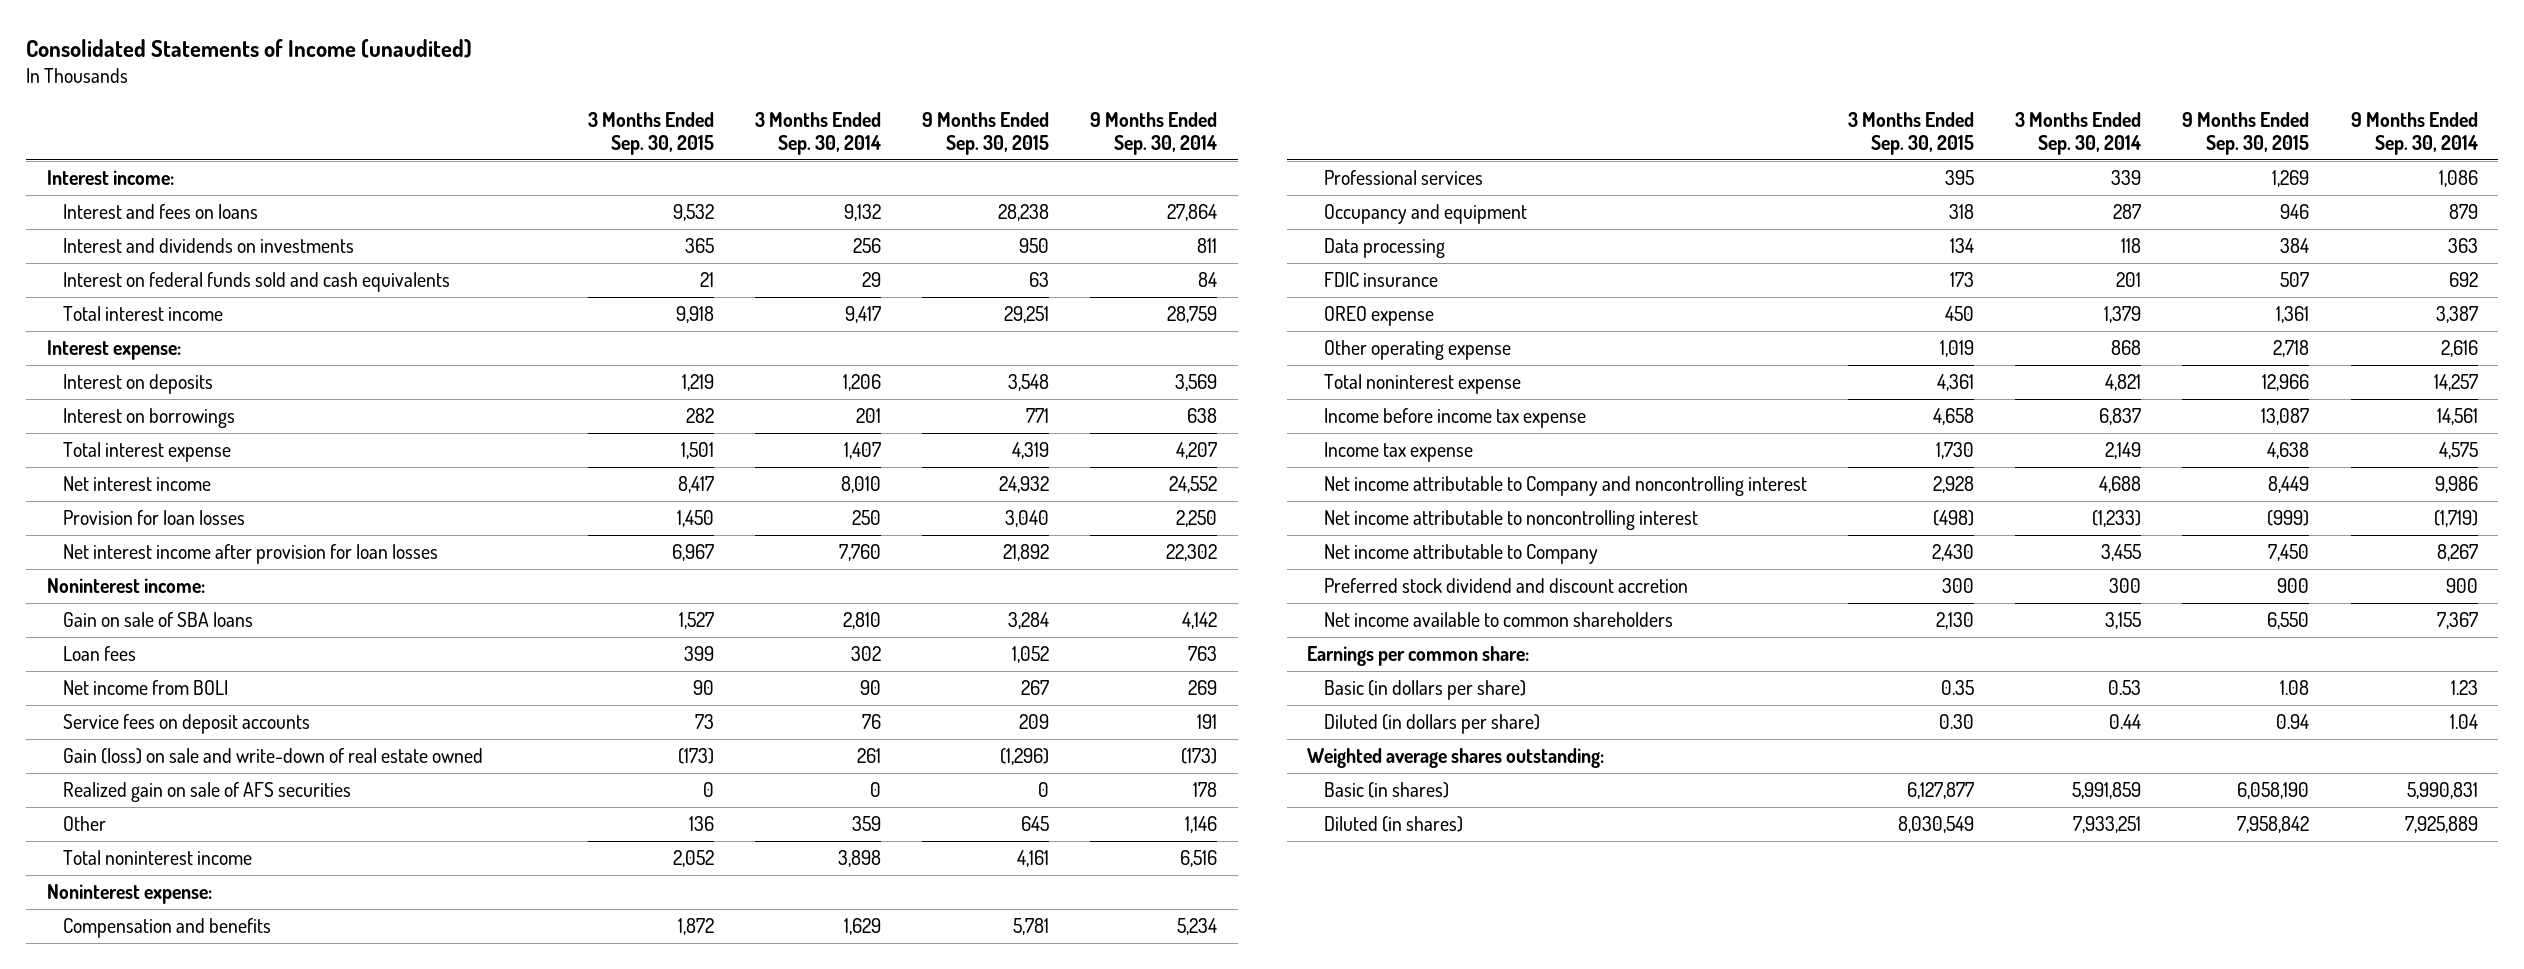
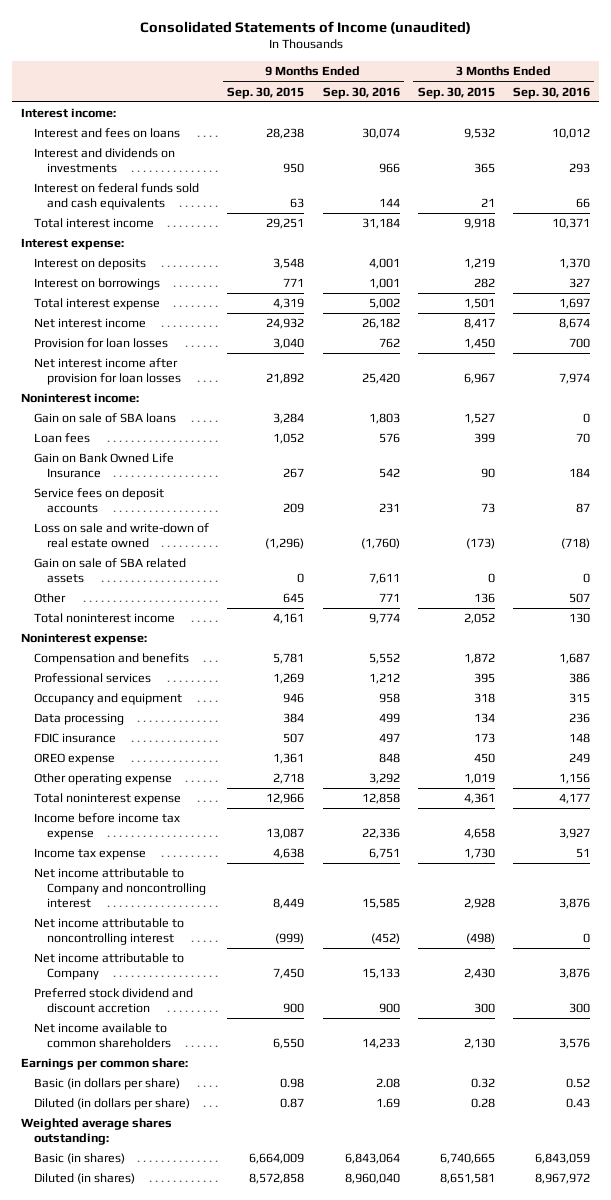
[754,111,881,155] 3 Months Ended Sep. 30, 2014 -> none
[1090,111,1218,155] 9 Months Ended Sep. 30, 2014 -> none
none -> [322,86,400,99] Sep. 30, 2016
none -> [512,86,590,99] Sep. 30, 2016
[63,680,229,696] Net income from BOLI -> [34,453,175,479] Gain on Bank Owned Life Insurance
[63,782,352,803] Realized gain on sale of AFS securities -> none
[63,748,484,765] Gain (loss) on sale and write-down of real estate owned -> [34,523,210,549] Loss on sale and write-down of real estate owned
none -> [34,558,187,584] Gain on sale of SBA related assets
[1940,680,1974,696] 0.35 -> [470,1078,495,1089] 0.32
[2280,680,2310,696] 1.08 -> [280,1078,305,1089] 0.98
[1938,714,1974,730] 0.30 -> [470,1098,495,1109] 0.28
[2276,714,2310,730] 0.94 -> [280,1098,305,1109] 0.87
[1906,782,1974,800] 6,127,877 -> [439,1153,495,1165] 6,740,665
[2237,782,2310,800] 6,058,190 -> [249,1153,305,1165] 6,664,009
[1897,816,1974,834] 8,030,549 -> [439,1173,495,1185] 8,651,581
[2237,816,2310,834] 7,958,842 -> [249,1173,305,1185] 8,572,858

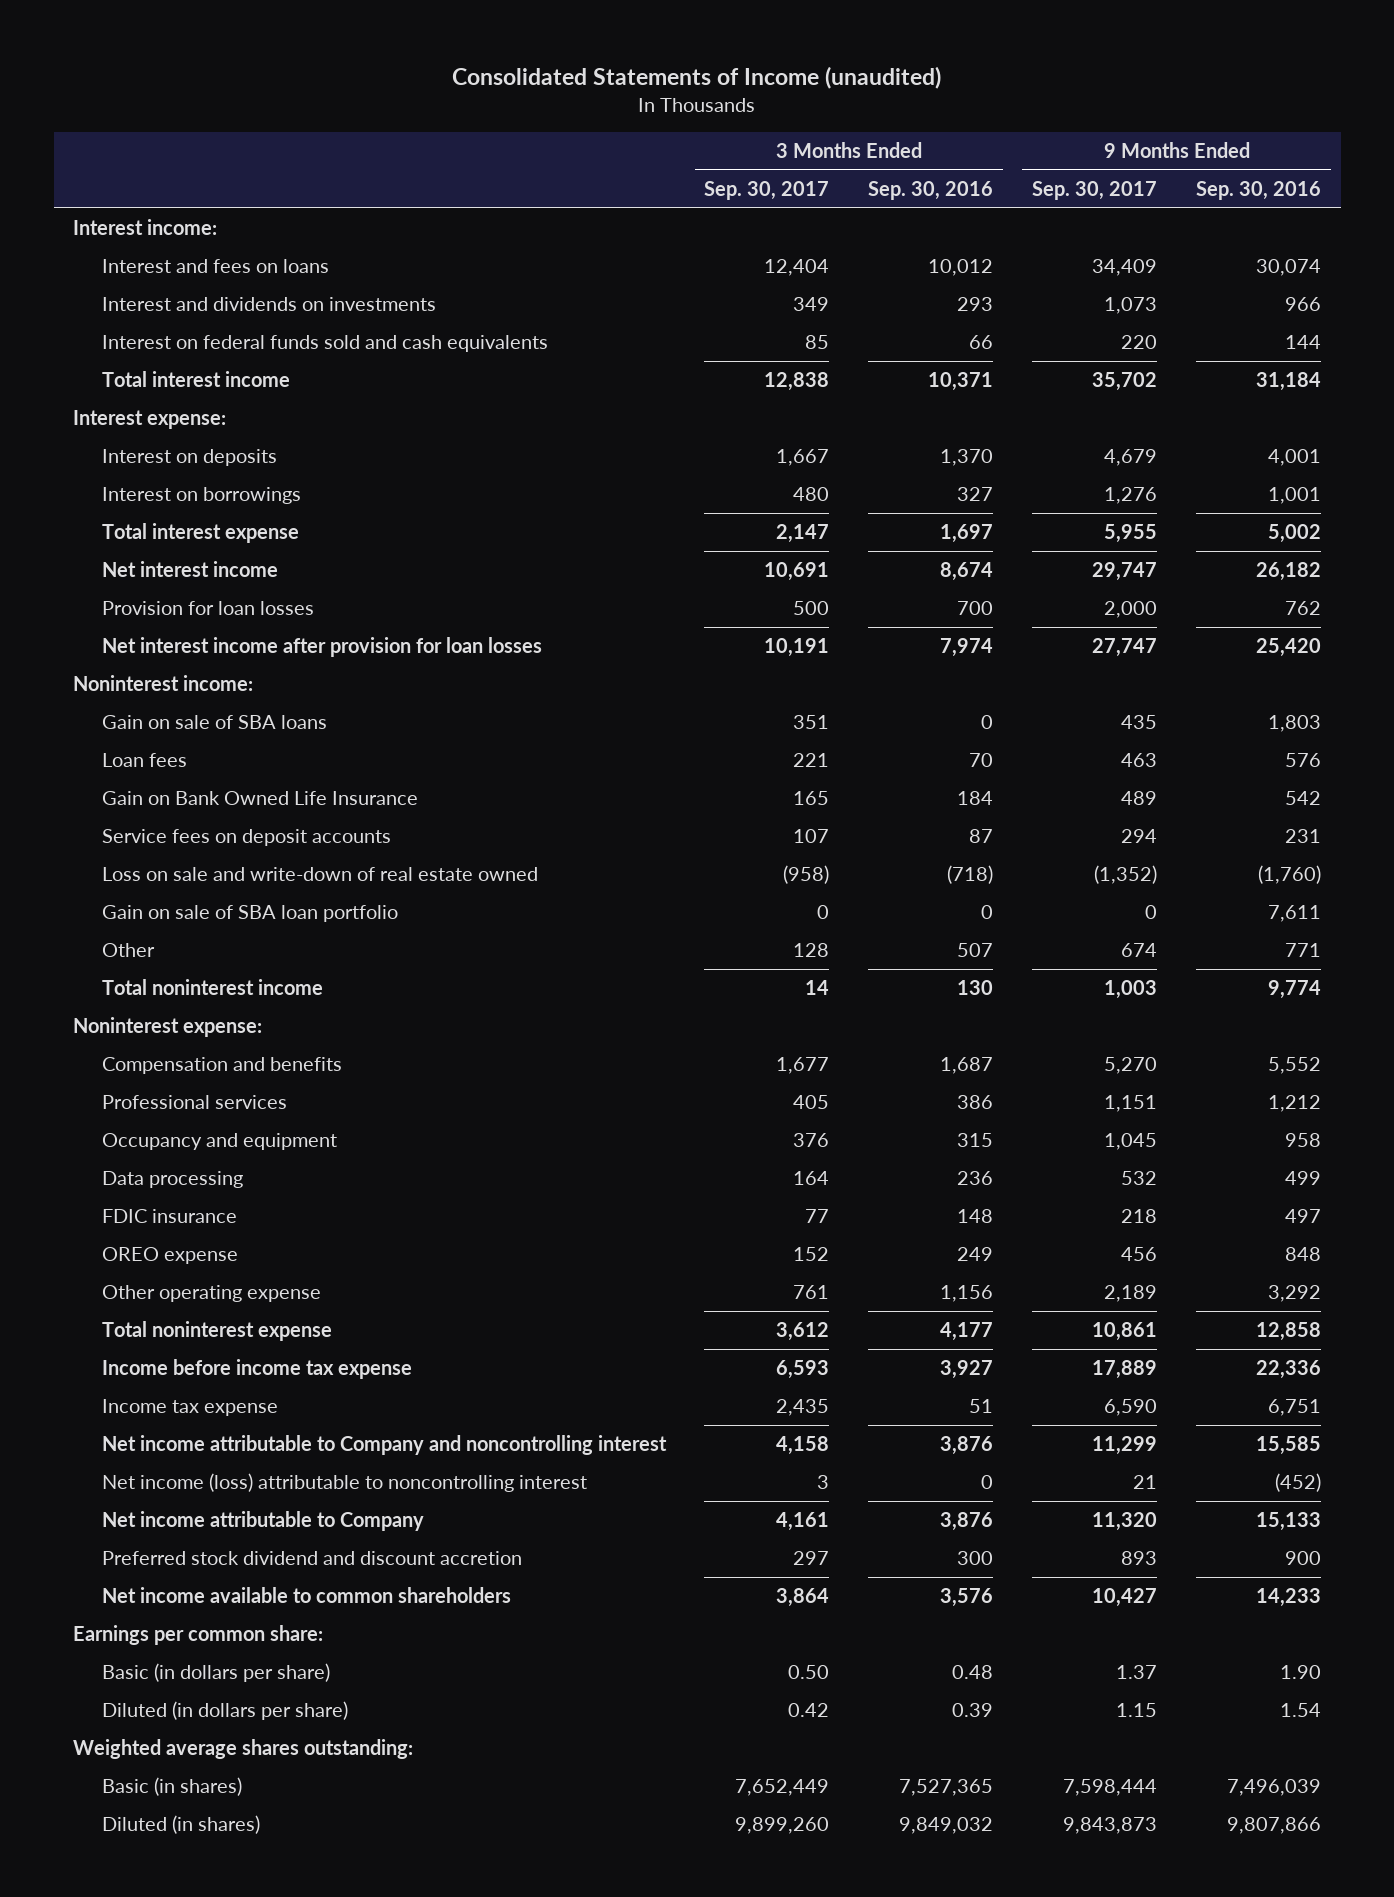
[227,86,305,99] Sep. 30, 2015 -> none
[417,86,495,99] Sep. 30, 2015 -> none
none -> [704,181,830,201] Sep. 30, 2017
none -> [1032,181,1158,201] Sep. 30, 2017
[34,558,187,584] Gain on sale of SBA related assets -> [101,905,398,923] Gain on sale of SBA loan portfolio
[34,918,185,946] Net income attributable to noncontrolling interest -> [101,1473,587,1493] Net income (loss) attributable to noncontrolling interest
[375,1078,400,1089] 2.08 -> [1280,1665,1322,1680] 1.90
[565,1078,590,1089] 0.52 -> [952,1665,994,1680] 0.48
[375,1098,400,1109] 1.69 -> [1280,1703,1322,1718] 1.54
[565,1098,590,1109] 0.43 -> [952,1703,994,1718] 0.39
[344,1153,400,1165] 6,843,064 -> [1227,1779,1322,1797] 7,496,039
[534,1153,590,1165] 6,843,059 -> [899,1779,994,1797] 7,527,365
[344,1173,400,1185] 8,960,040 -> [1227,1817,1322,1835] 9,807,866
[534,1173,590,1185] 8,967,972 -> [899,1817,994,1835] 9,849,032

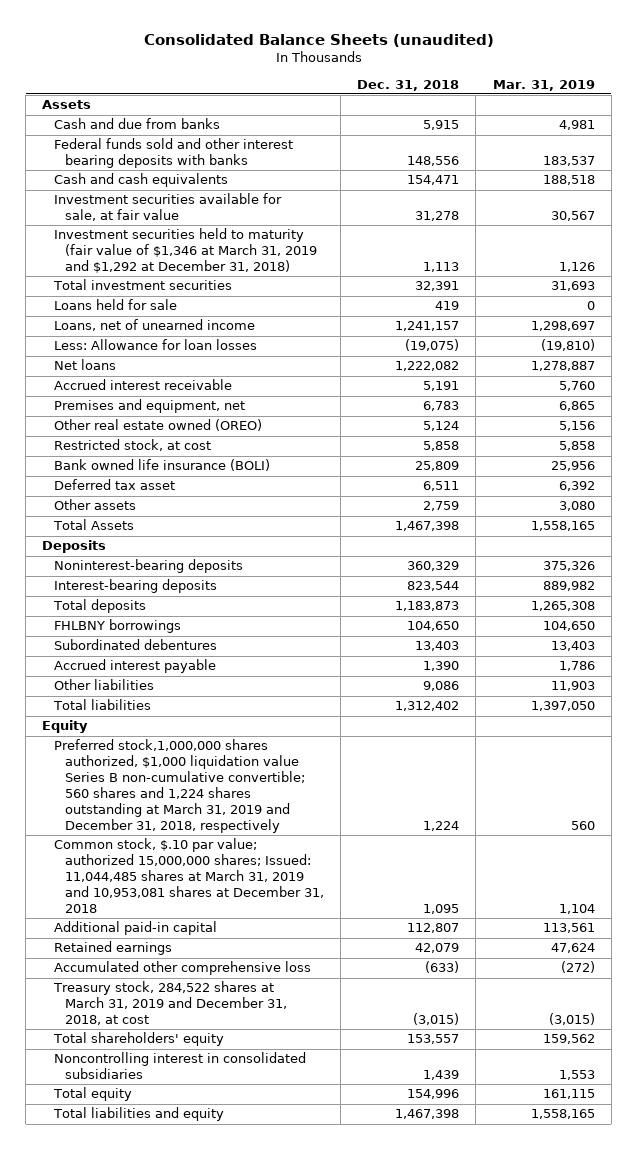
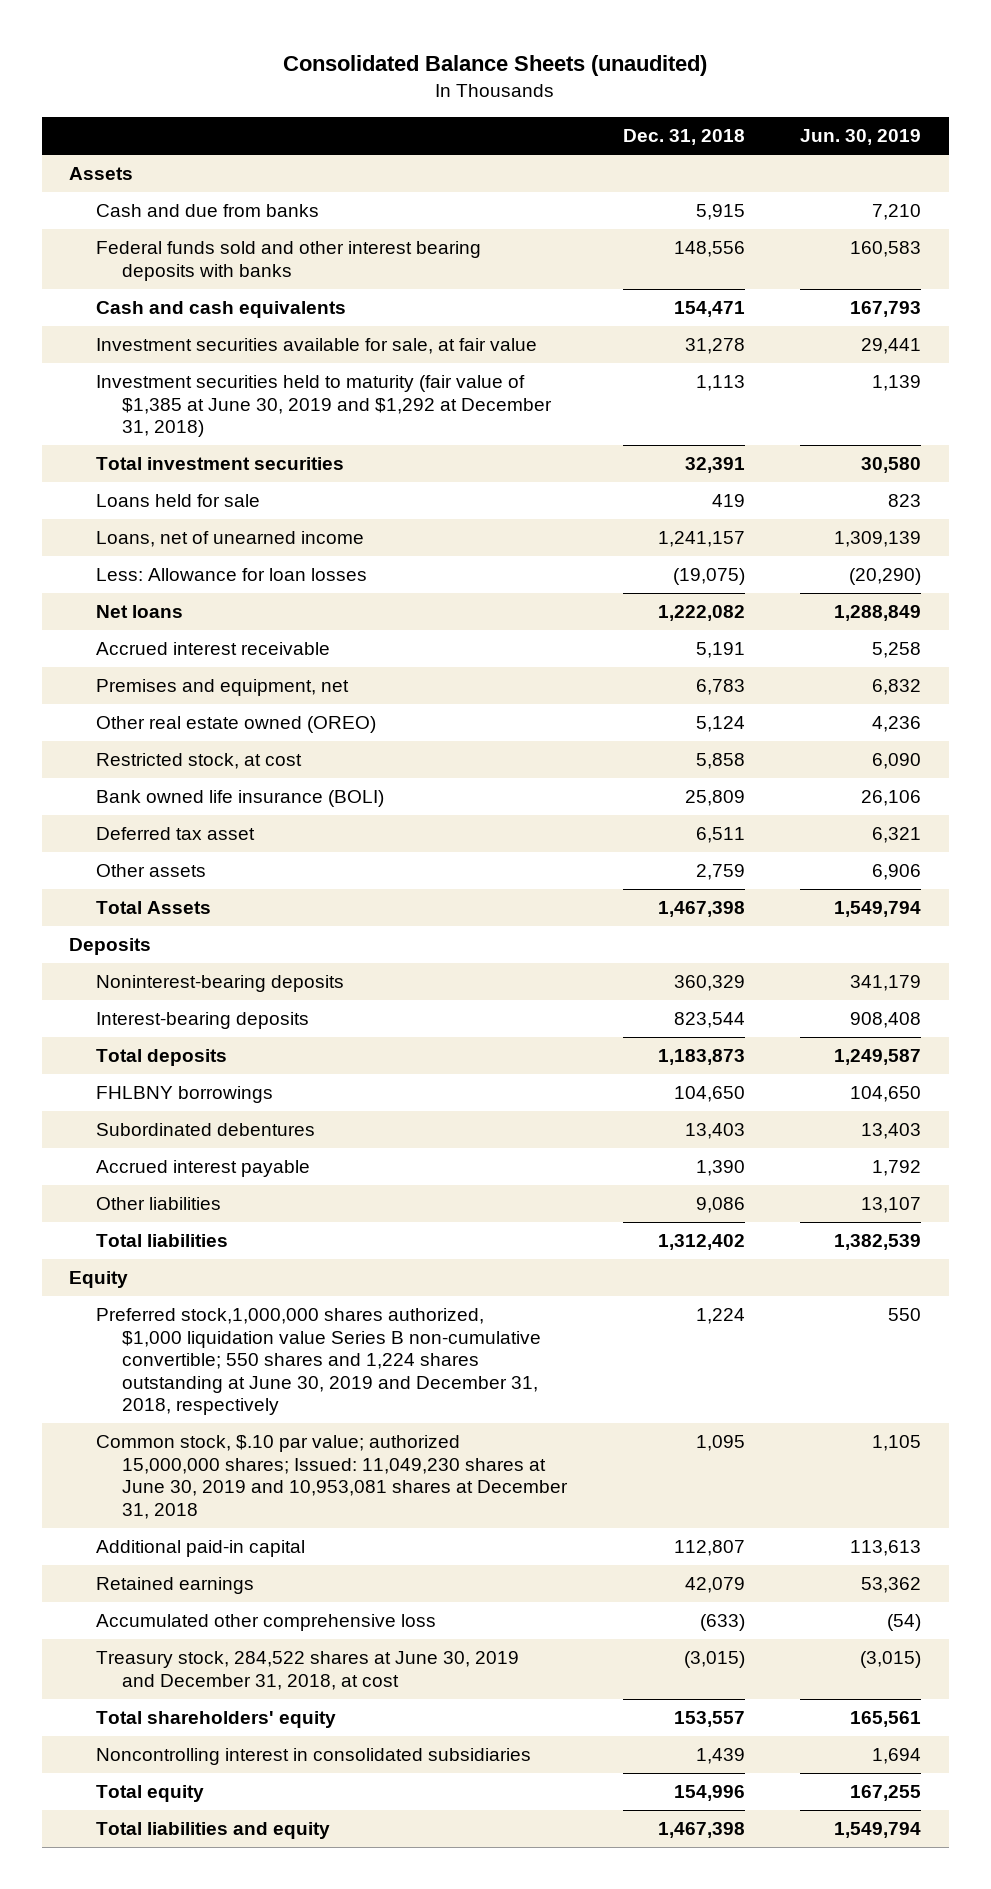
[492,79,595,91] Mar. 31, 2019 -> none
none -> [800,129,922,146] Jun. 30, 2019
[53,228,317,274] Investment securities held to maturity (fair value of $1,346 at March 31, 2019 and $1,292 at December 31, 2018) -> [95,375,553,438] Investment securities held to maturity (fair value of $1,385 at June 30, 2019 and $1,292 at December 31, 2018)
[53,739,305,833] Preferred stock,1,000,000 shares authorized, $1,000 liquidation value Series B non-cumulative convertible; 560 shares and 1,224 shares outstanding at March 31, 2019 and December 31, 2018, respectively -> [95,1308,542,1416] Preferred stock,1,000,000 shares authorized, $1,000 liquidation value Series B non-cumulative convertible; 550 shares and 1,224 shares outstanding at June 30, 2019 and December 31, 2018, respectively
[53,838,324,913] Common stock, $.10 par value; authorized 15,000,000 shares; Issued: 11,044,485 shares at March 31, 2019 and 10,953,081 shares at December 31, 2018 -> [95,1435,569,1519] Common stock, $.10 par value; authorized 15,000,000 shares; Issued: 11,049,230 shares at June 30, 2019 and 10,953,081 shares at December 31, 2018
[52,981,287,1026] Treasury stock, 284,522 shares at March 31, 2019 and December 31, 2018, at cost -> [95,1651,519,1690] Treasury stock, 284,522 shares at June 30, 2019 and December 31, 2018, at cost

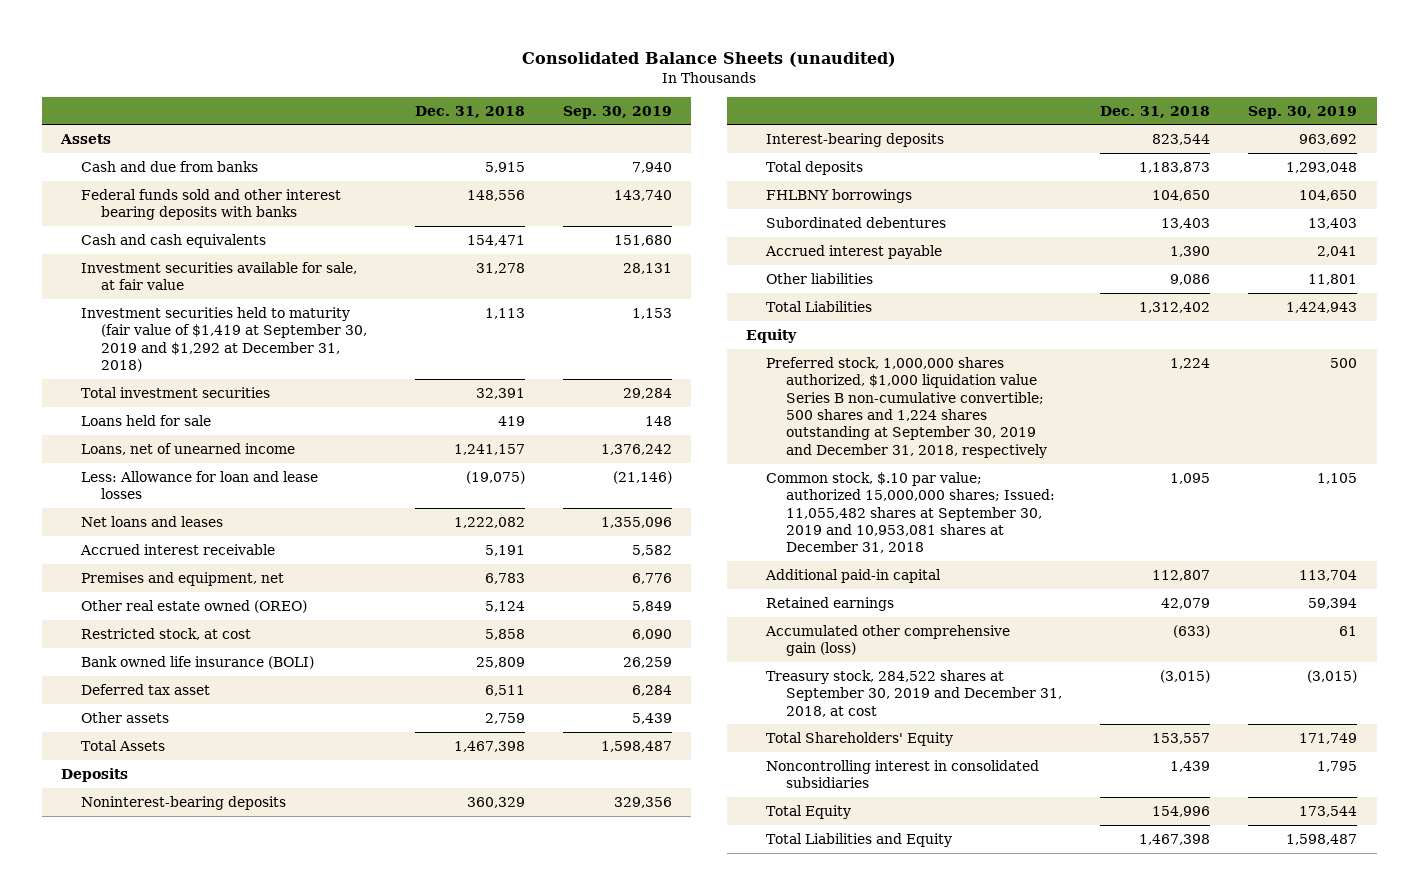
[800,129,922,146] Jun. 30, 2019 -> none
none -> [563,105,673,119] Sep. 30, 2019
[95,375,553,438] Investment securities held to maturity (fair value of $1,385 at June 30, 2019 and $1,292 at December 31, 2018) -> [80,307,367,373] Investment securities held to maturity (fair value of $1,419 at September 30, 2019 and $1,292 at December 31, 2018)
[95,568,367,582] Less: Allowance for loan losses -> [80,471,318,500] Less: Allowance for loan and lease losses
[95,605,183,619] Net loans -> [80,516,223,528] Net loans and leases
[95,1234,228,1248] Total liabilities -> [765,301,872,313] Total Liabilities
[95,1308,542,1416] Preferred stock,1,000,000 shares authorized, $1,000 liquidation value Series B non-cumulative convertible; 550 shares and 1,224 shares outstanding at June 30, 2019 and December 31, 2018, respectively -> [765,357,1047,458] Preferred stock, 1,000,000 shares authorized, $1,000 liquidation value Series B non-cumulative convertible; 500 shares and 1,224 shares outstanding at September 30, 2019 and December 31, 2018, respectively
[95,1435,569,1519] Common stock, $.10 par value; authorized 15,000,000 shares; Issued: 11,049,230 shares at June 30, 2019 and 10,953,081 shares at December 31, 2018 -> [765,472,1055,554] Common stock, $.10 par value; authorized 15,000,000 shares; Issued: 11,055,482 shares at September 30, 2019 and 10,953,081 shares at December 31, 2018
[95,1614,436,1632] Accumulated other comprehensive loss -> [764,625,1010,657] Accumulated other comprehensive gain (loss)
[95,1651,519,1690] Treasury stock, 284,522 shares at June 30, 2019 and December 31, 2018, at cost -> [765,670,1062,717] Treasury stock, 284,522 shares at September 30, 2019 and December 31, 2018, at cost
[95,1711,336,1729] Total shareholders' equity -> [765,732,953,747] Total Shareholders' Equity
[95,1785,204,1803] Total equity -> [765,805,851,820] Total Equity
[95,1822,330,1840] Total liabilities and equity -> [765,833,952,848] Total Liabilities and Equity

